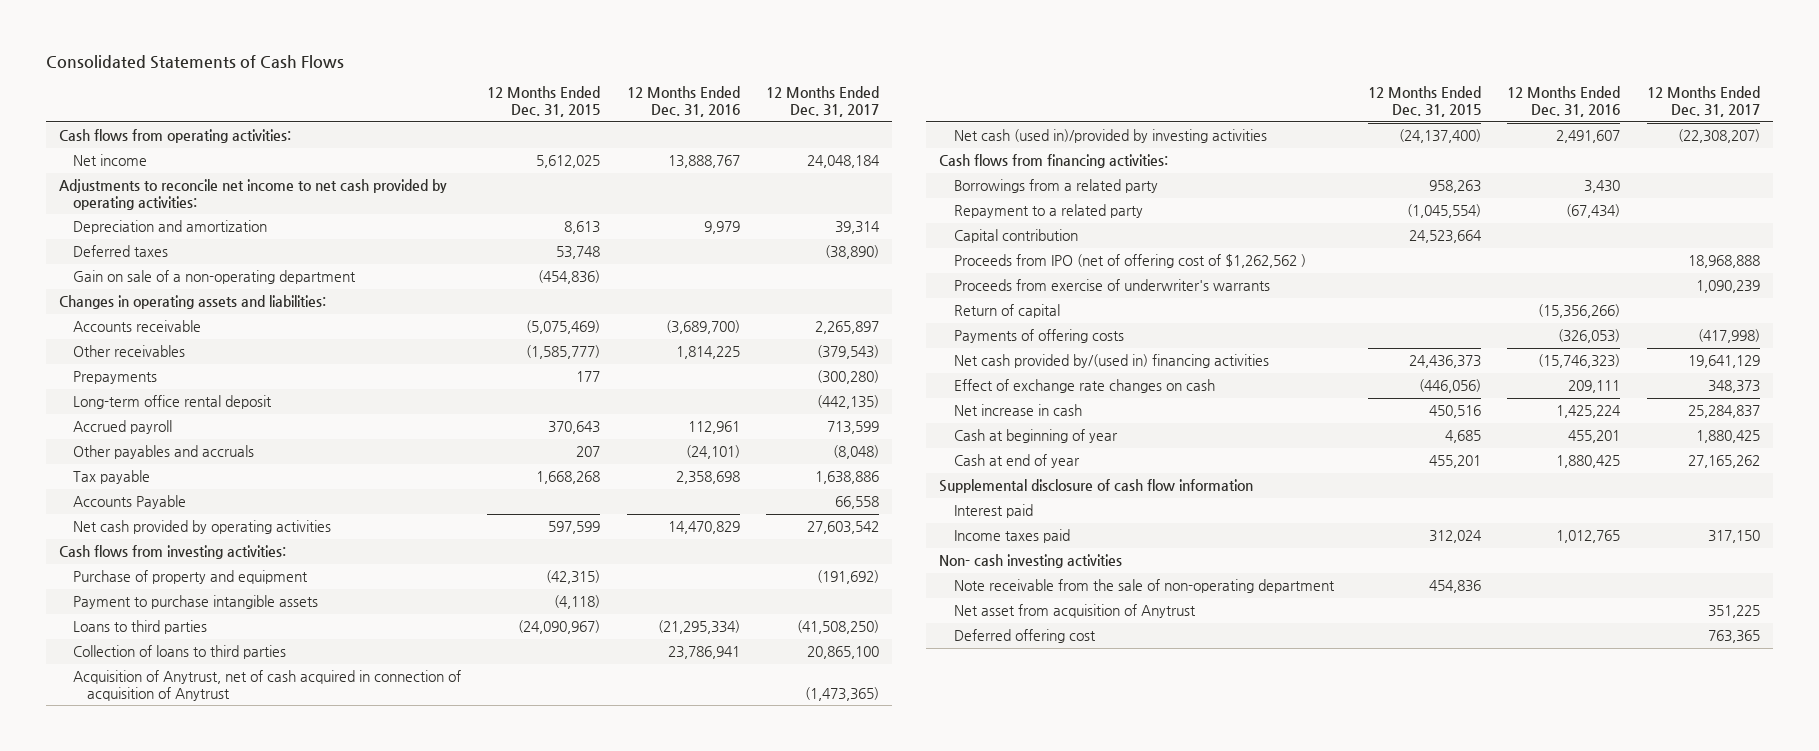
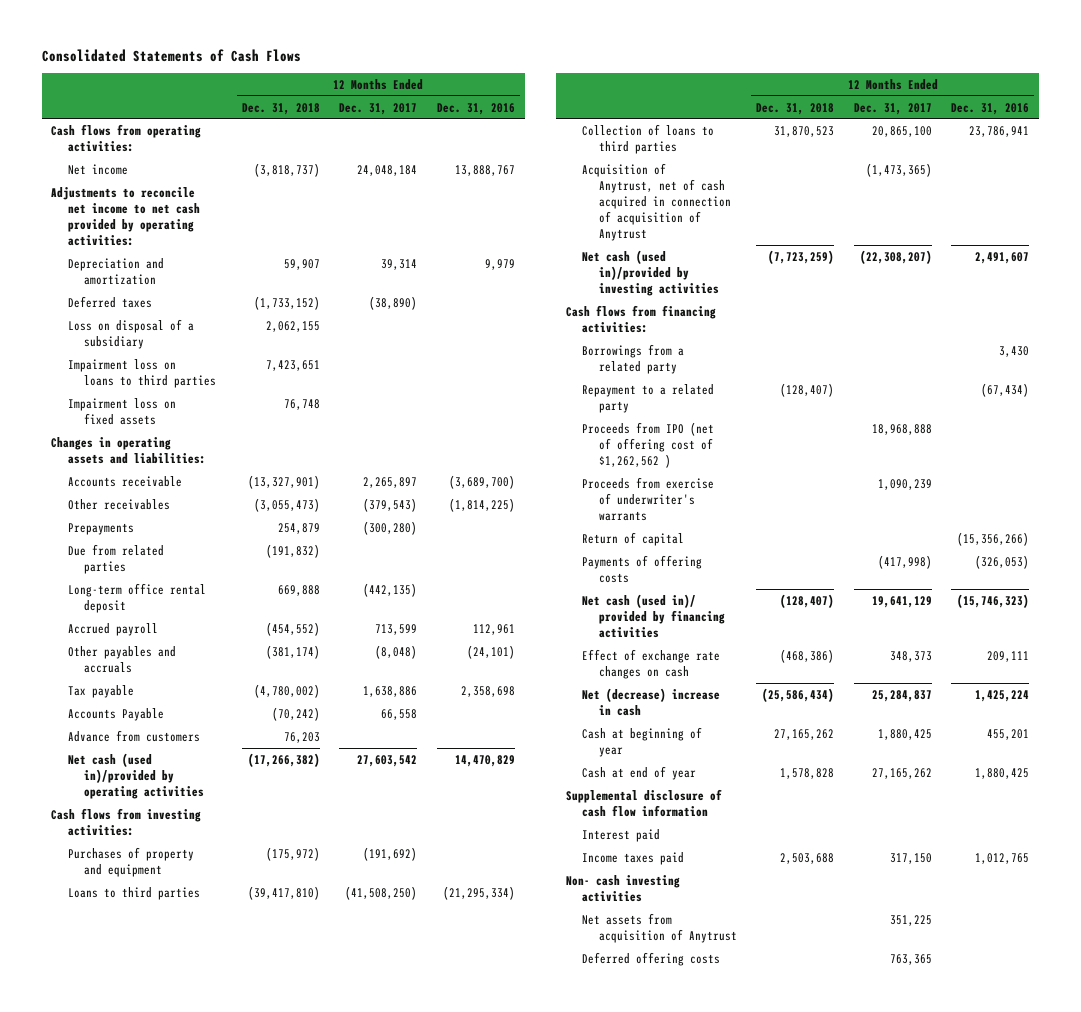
[487,86,601,117] 12 Months Ended Dec. 31, 2015 -> none
none -> [241,102,320,115] Dec. 31, 2018
[72,270,356,285] Gain on sale of a non-operating department -> none
none -> [67,318,194,349] Loss on disposal of a subsidiary
none -> [67,358,217,388] Impairment loss on loans to third parties
none -> [67,397,176,425] Impairment loss on fixed assets
[675,346,740,360] 1,814,225 -> [448,497,515,512] (1,814,225)
none -> [67,543,164,574] Due from related parties
none -> [67,729,200,742] Advance from customers
[72,520,331,535] Net cash provided by operating activities -> [67,752,205,799] Net cash (used in)/provided by operating activities
[72,595,318,610] Payment to purchase intangible assets -> none
[72,570,308,585] Purchase of property and equipment -> [67,846,194,877] Purchases of property and equipment
[953,229,1078,244] Capital contribution -> none
[953,354,1269,369] Net cash provided by/(used in) financing activities -> [582,593,725,638] Net cash (used in)/ provided by financing activities
[953,404,1082,417] Net increase in cash -> [582,687,721,716] Net (decrease) increase in cash
[953,579,1335,594] Note receivable from the sale of non-operating department -> none
[953,604,1196,619] Net asset from acquisition of Anytrust -> [582,912,737,943] Net assets from acquisition of Anytrust
[953,629,1096,644] Deferred offering cost -> [582,951,721,966] Deferred offering costs

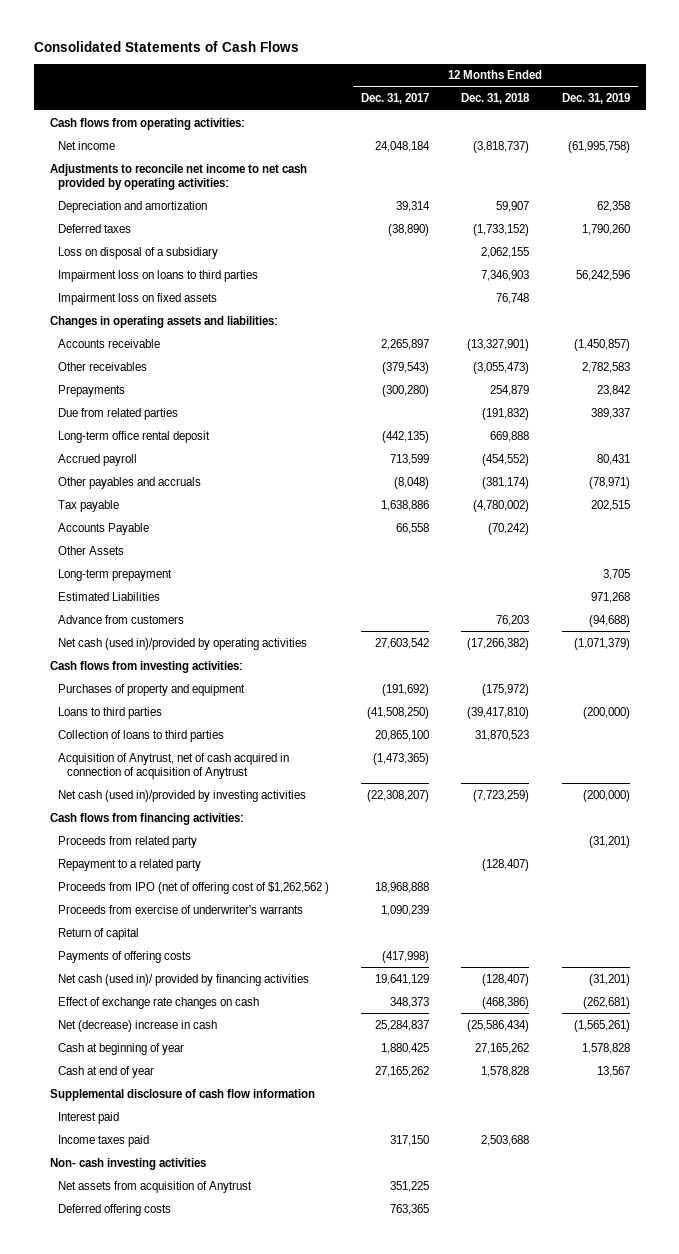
[436,102,515,115] Dec. 31, 2016 -> none
none -> [561,93,630,105] Dec. 31, 2019
[265,359,320,371] 7,423,651 -> [481,269,530,281] 7,346,903
none -> [58,545,125,555] Other Assets
none -> [58,568,173,581] Long-term prepayment
none -> [58,591,161,601] Estimated Liabilities
[582,343,685,374] Borrowings from a related party -> [58,835,198,848] Proceeds from related party

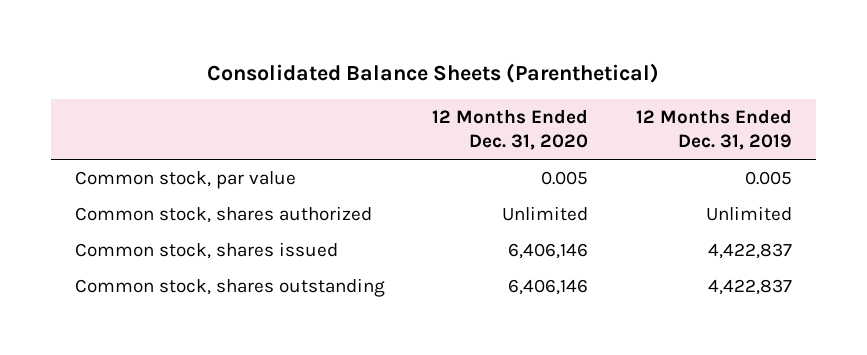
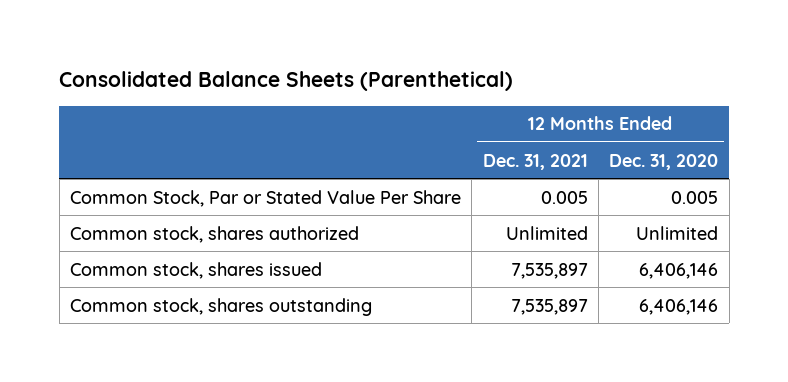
[636,108,793,151] 12 Months Ended Dec. 31, 2019 -> none
none -> [482,153,588,170] Dec. 31, 2021
[74,171,296,190] Common stock, par value -> [70,189,462,207] Common Stock, Par or Stated Value Per Share

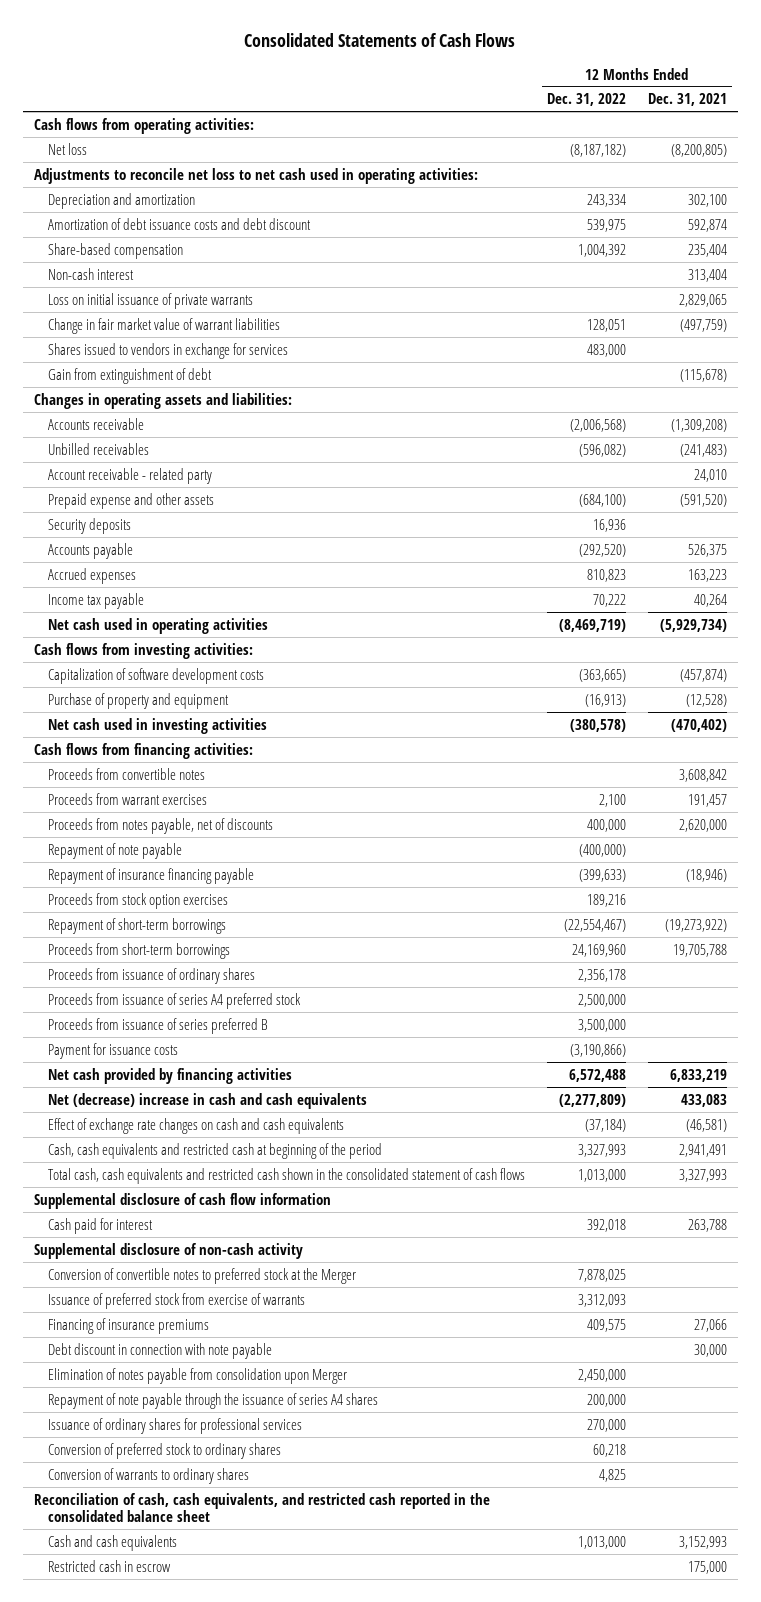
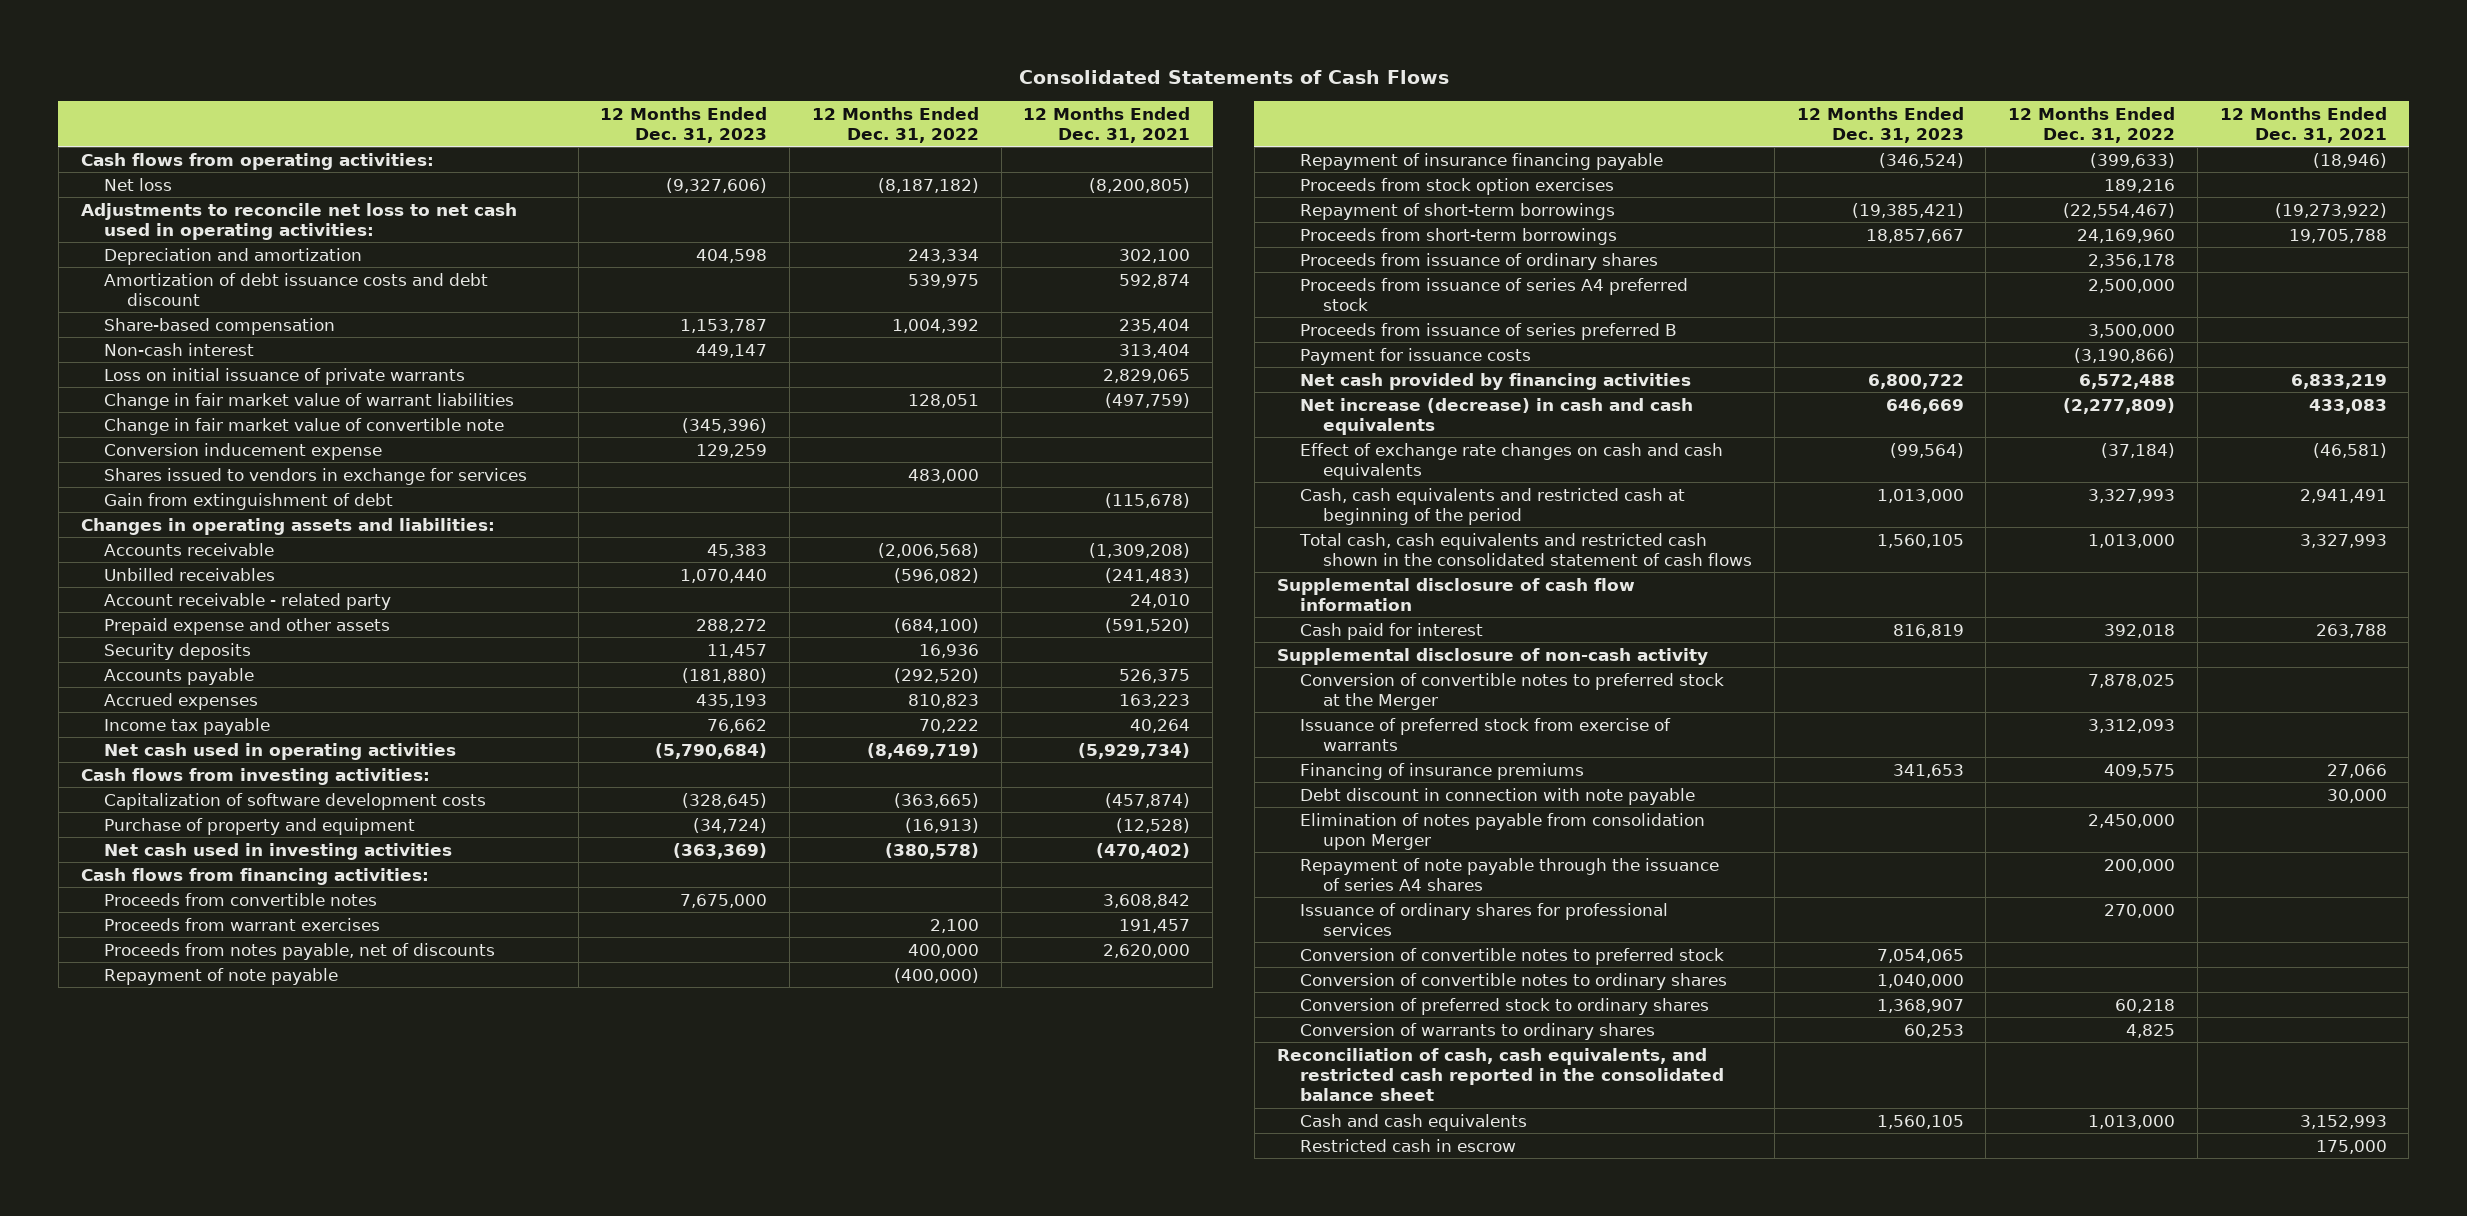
none -> [600,106,768,143] 12 Months Ended Dec. 31, 2023
none -> [103,417,504,435] Change in fair market value of convertible note
none -> [103,442,382,460] Conversion inducement expense
[48,1092,368,1109] Net (decrease) increase in cash and cash equivalents -> [1299,397,1693,435] Net increase (decrease) in cash and cash equivalents
none -> [1299,947,1724,965] Conversion of convertible notes to preferred stock
none -> [1299,972,1727,990] Conversion of convertible notes to ordinary shares

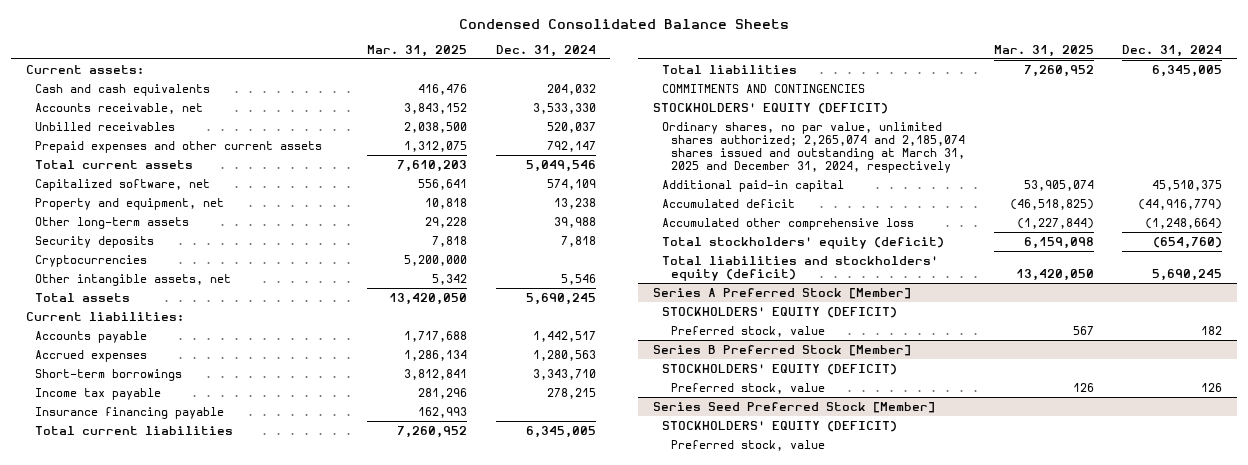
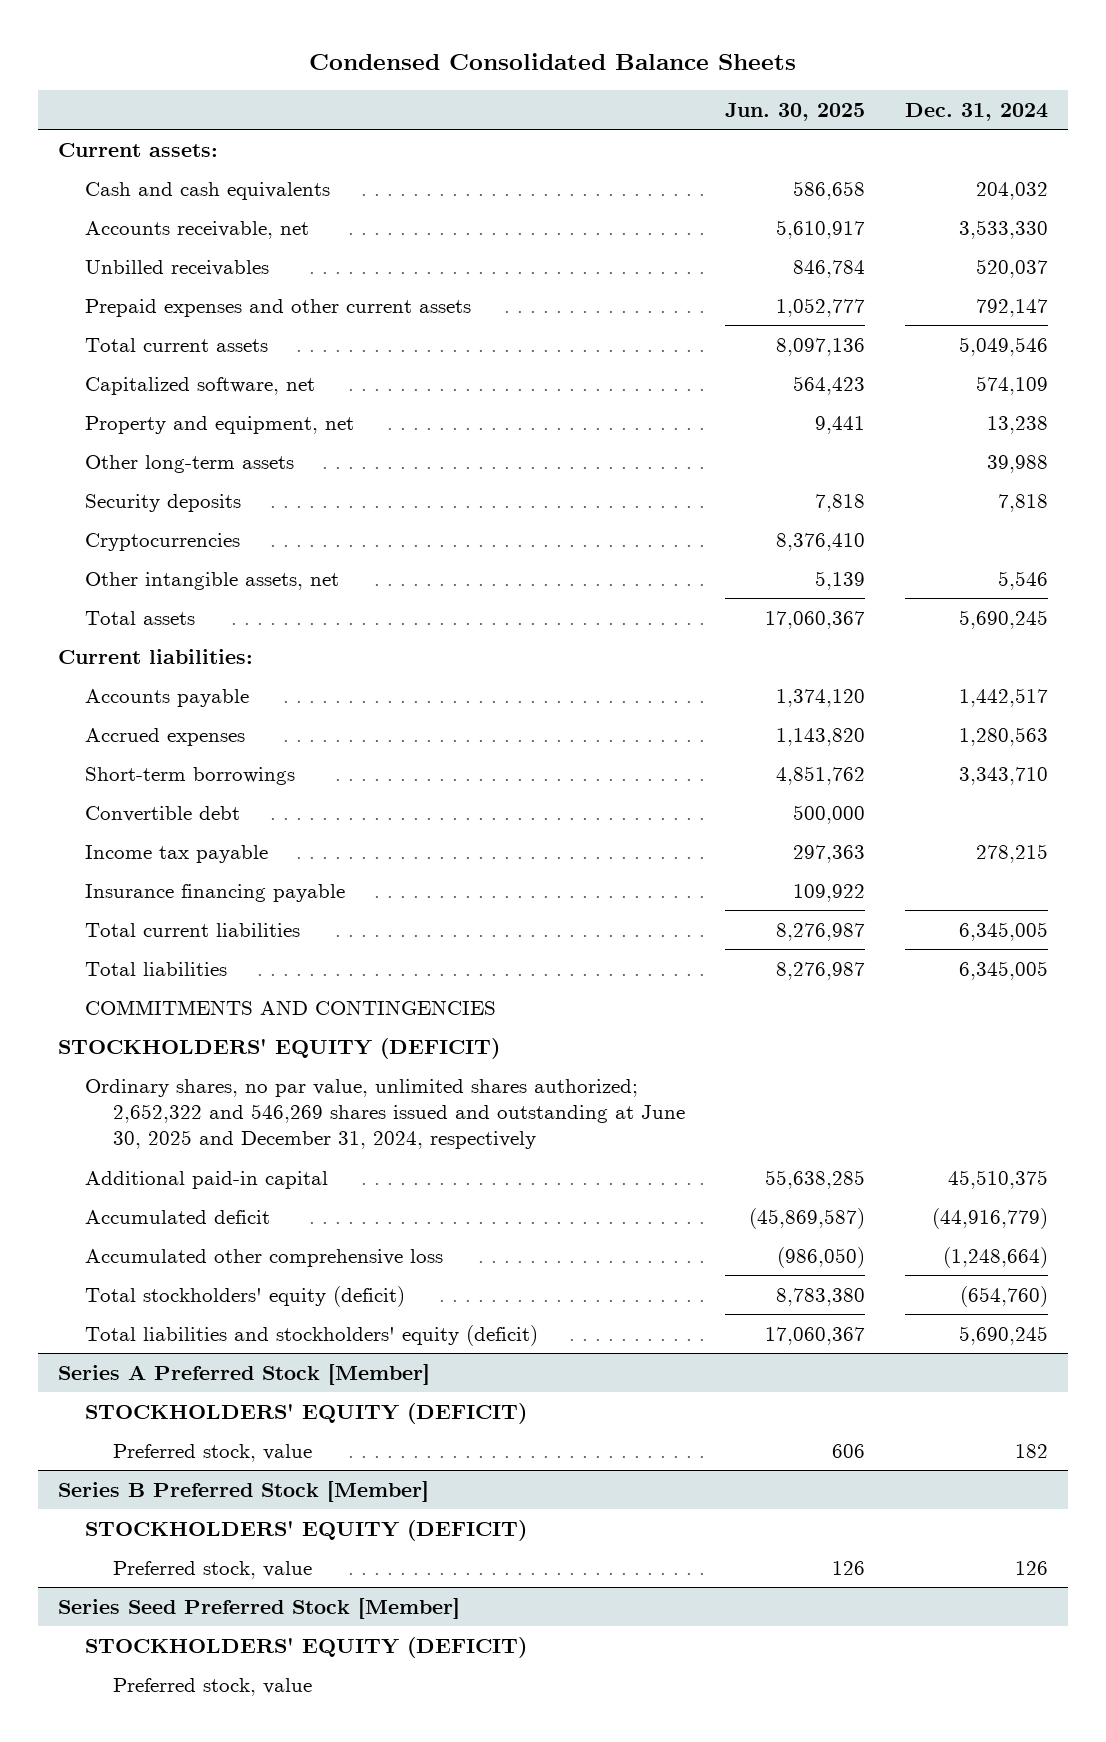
[366,44,467,57] Mar. 31, 2025 -> none
none -> [724,102,865,121] Jun. 30, 2025
none -> [85,805,241,822] Convertible debt
[661,121,965,174] Ordinary shares, no par value, unlimited shares authorized; 2,265,074 and 2,185,074 shares issued and outstanding at March 31, 2025 and December 31, 2024, respectively -> [85,1078,685,1150] Ordinary shares, no par value, unlimited shares authorized; 2,652,322 and 546,269 shares issued and outstanding at June 30, 2025 and December 31, 2024, respectively

